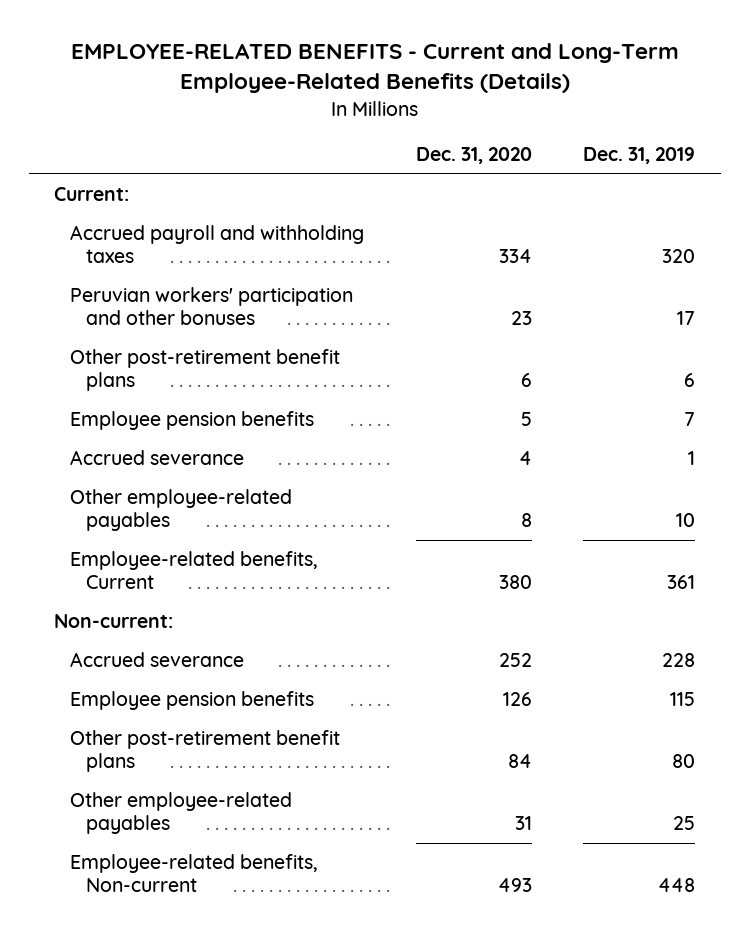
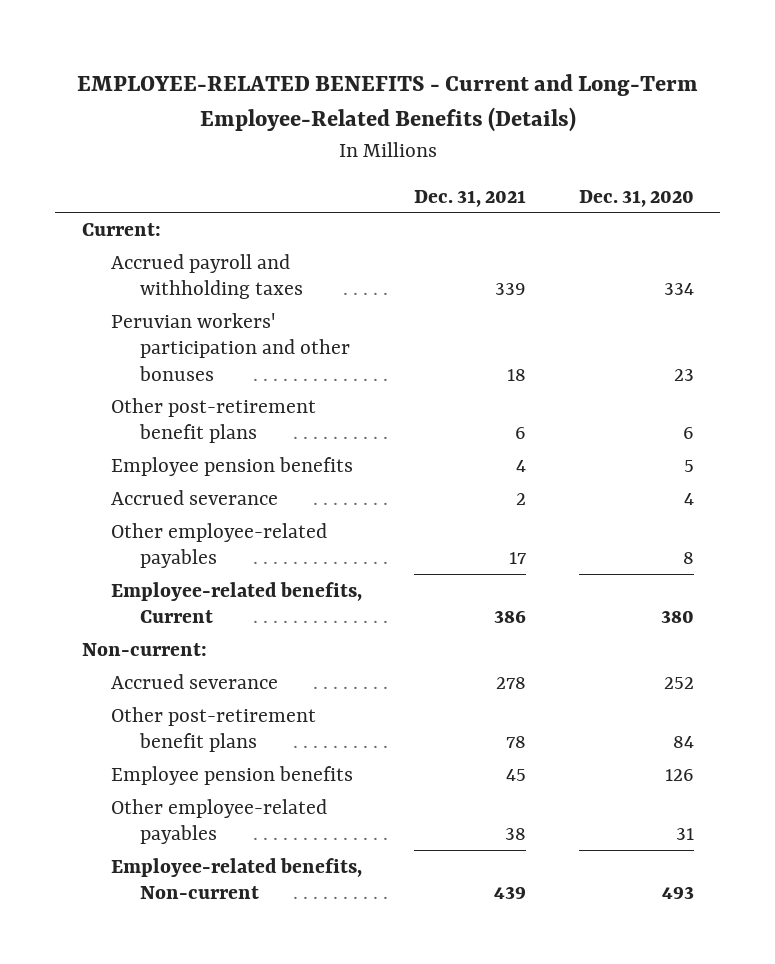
[582,147,695,165] Dec. 31, 2019 -> none
none -> [414,189,527,207] Dec. 31, 2021
[70,691,315,711] Employee pension benefits -> [110,765,353,785] Employee pension benefits

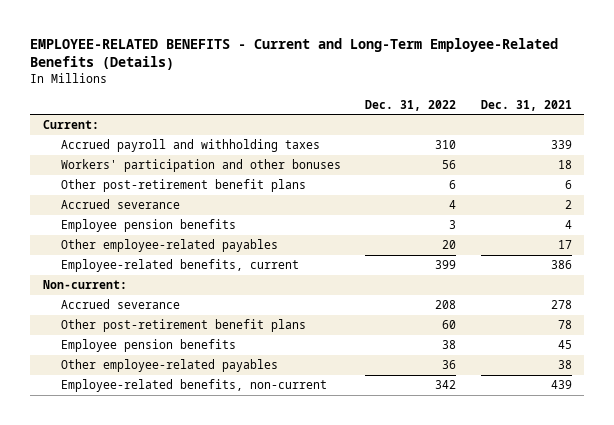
[578,189,694,207] Dec. 31, 2020 -> none
none -> [365,99,457,111] Dec. 31, 2022
[110,312,350,381] Peruvian workers' participation and other bonuses -> [61,159,342,173] Workers' participation and other bonuses
[110,456,353,476] Employee pension benefits -> [61,219,237,233] Employee pension benefits
[110,581,362,624] Employee-related benefits, Current -> [61,259,300,273] Employee-related benefits, current
[110,857,362,900] Employee-related benefits, Non-current -> [61,379,328,393] Employee-related benefits, non-current

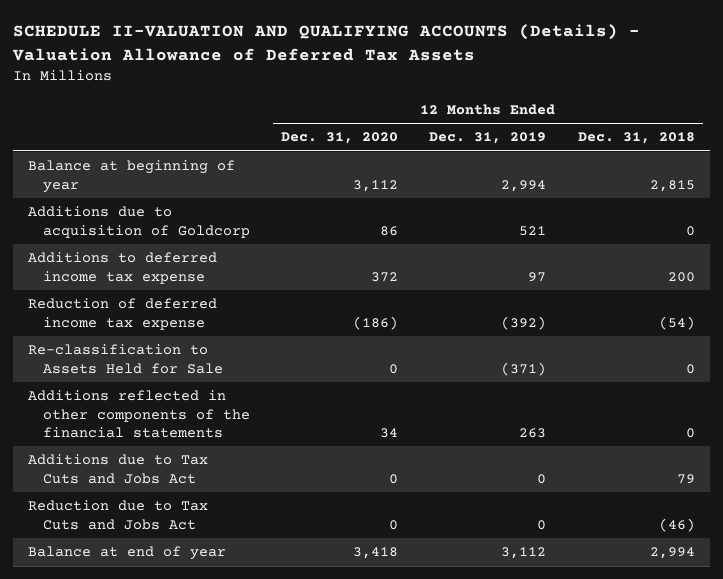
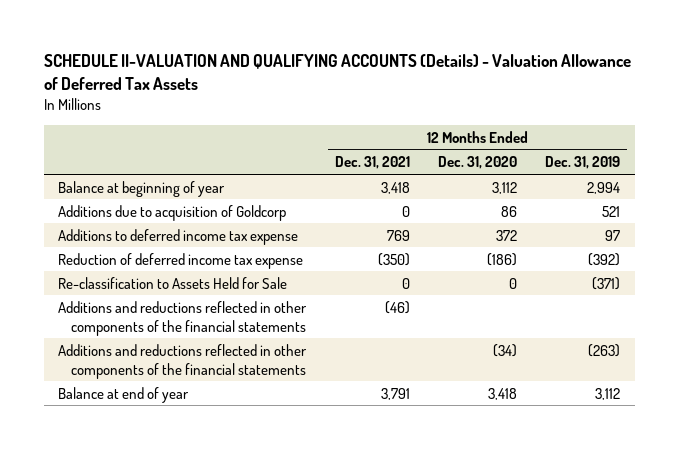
[577,132,695,145] Dec. 31, 2018 -> none
none -> [334,156,410,170] Dec. 31, 2021
[28,454,209,484] Additions due to Tax Cuts and Jobs Act -> none
[28,500,209,530] Reduction due to Tax Cuts and Jobs Act -> none
none -> [57,300,307,336] Additions and reductions reflected in other components of the financial statements
[28,390,250,439] Additions reflected in other components of the financial statements -> [57,343,307,379] Additions and reductions reflected in other components of the financial statements
[380,428,399,439] 34 -> [493,343,518,357] (34)
[519,428,547,439] 263 -> [588,343,621,357] (263)

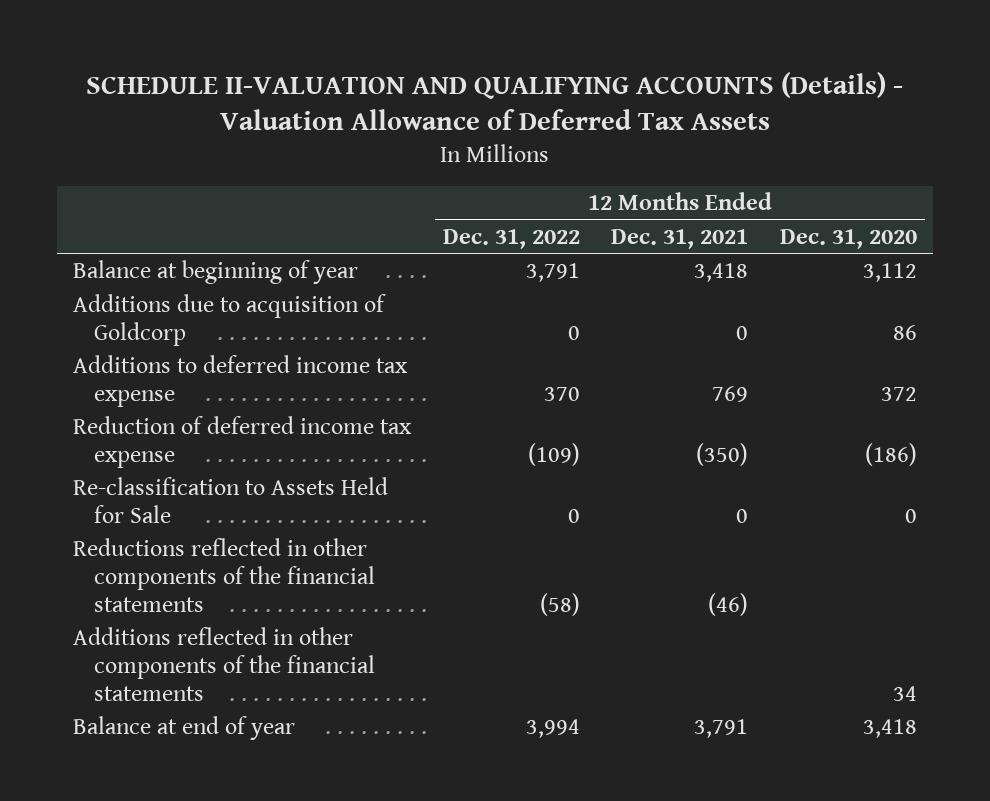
[545,156,621,170] Dec. 31, 2019 -> none
none -> [442,228,580,249] Dec. 31, 2022
[57,300,307,336] Additions and reductions reflected in other components of the financial statements -> [72,538,375,612] Reductions reflected in other components of the financial statements
[57,343,307,379] Additions and reductions reflected in other components of the financial statements -> [72,627,375,701] Additions reflected in other components of the financial statements
[493,343,518,357] (34) -> [893,685,918,701] 34

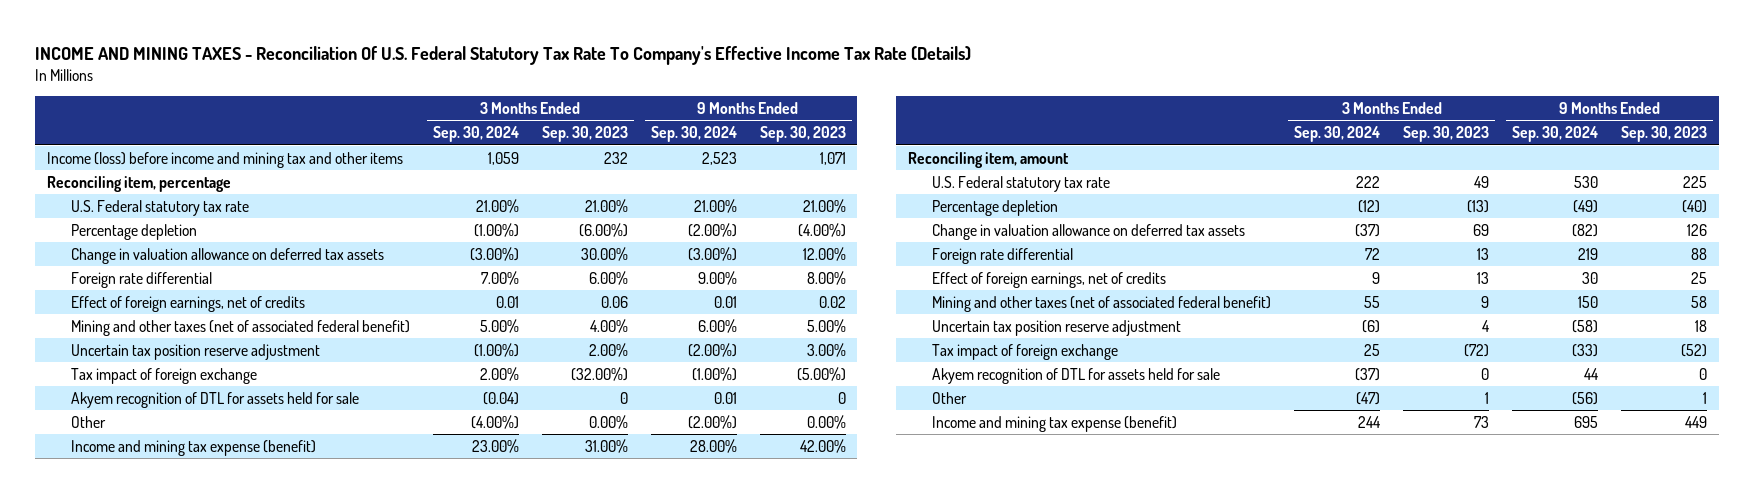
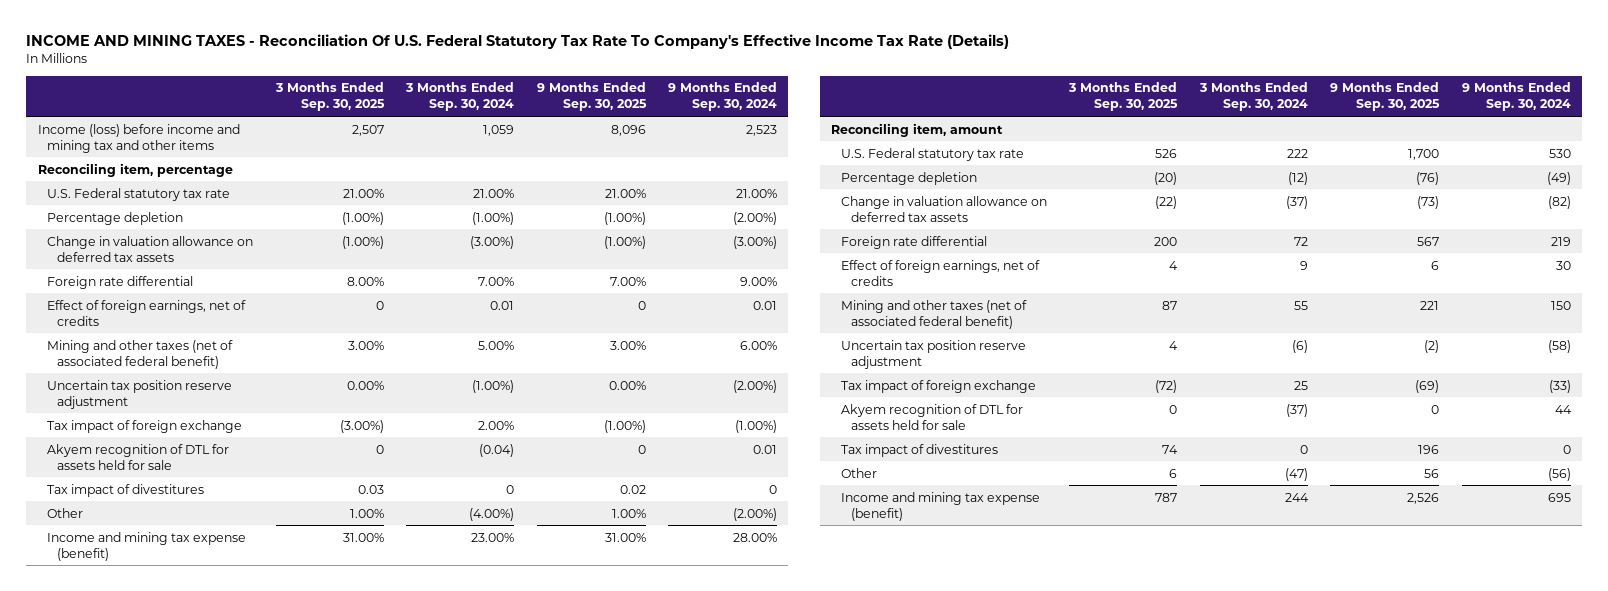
[541,126,628,143] Sep. 30, 2023 -> none
[759,126,846,143] Sep. 30, 2023 -> none
none -> [274,82,385,112] 3 Months Ended Sep. 30, 2025
none -> [536,82,647,112] 9 Months Ended Sep. 30, 2025
none -> [47,483,205,497] Tax impact of divestitures
none -> [840,443,998,457] Tax impact of divestitures

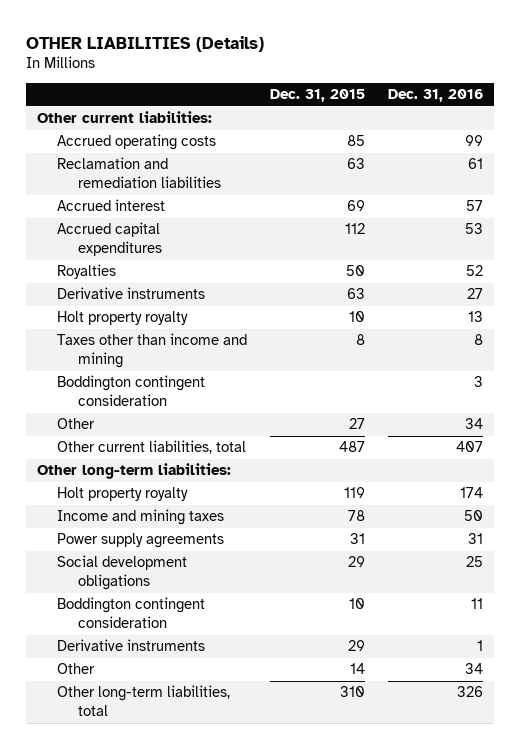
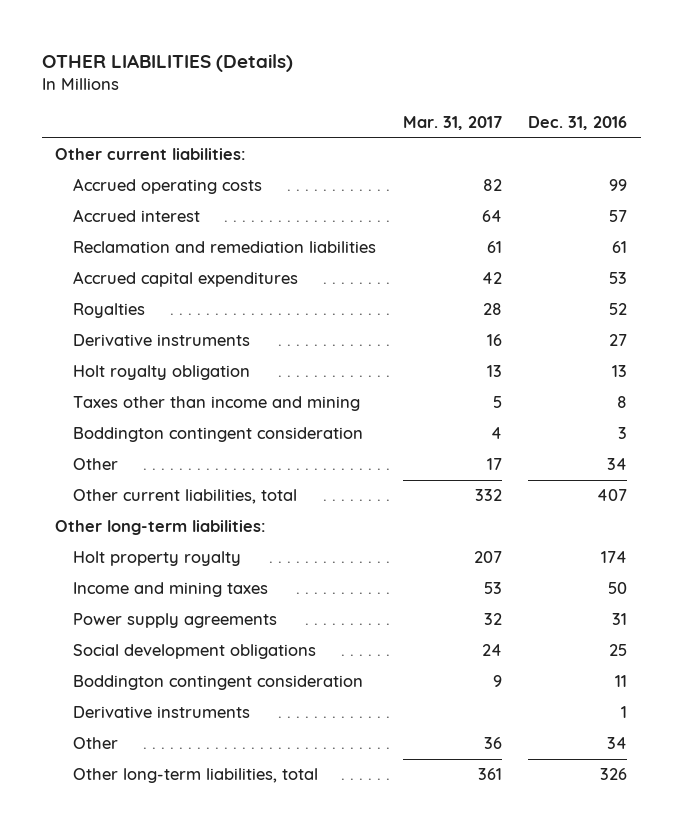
[270,89,366,103] Dec. 31, 2015 -> none
none -> [402,115,502,130] Mar. 31, 2017
[57,157,221,189] Reclamation and remediation liabilities -> [73,241,377,254] Reclamation and remediation liabilities
[57,311,189,326] Holt property royalty -> [73,365,251,381] Holt royalty obligation

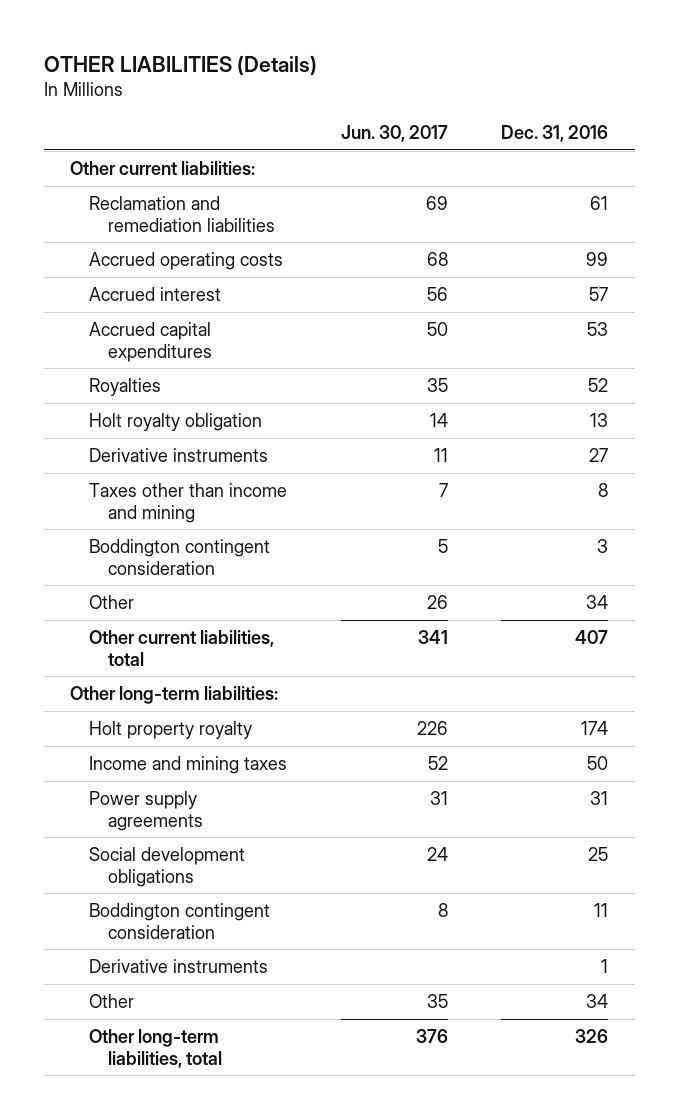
[402,115,502,130] Mar. 31, 2017 -> none
none -> [340,124,448,142] Jun. 30, 2017
[73,241,377,254] Reclamation and remediation liabilities -> [89,196,276,232] Reclamation and remediation liabilities
[73,334,251,347] Derivative instruments -> [89,448,269,463] Derivative instruments

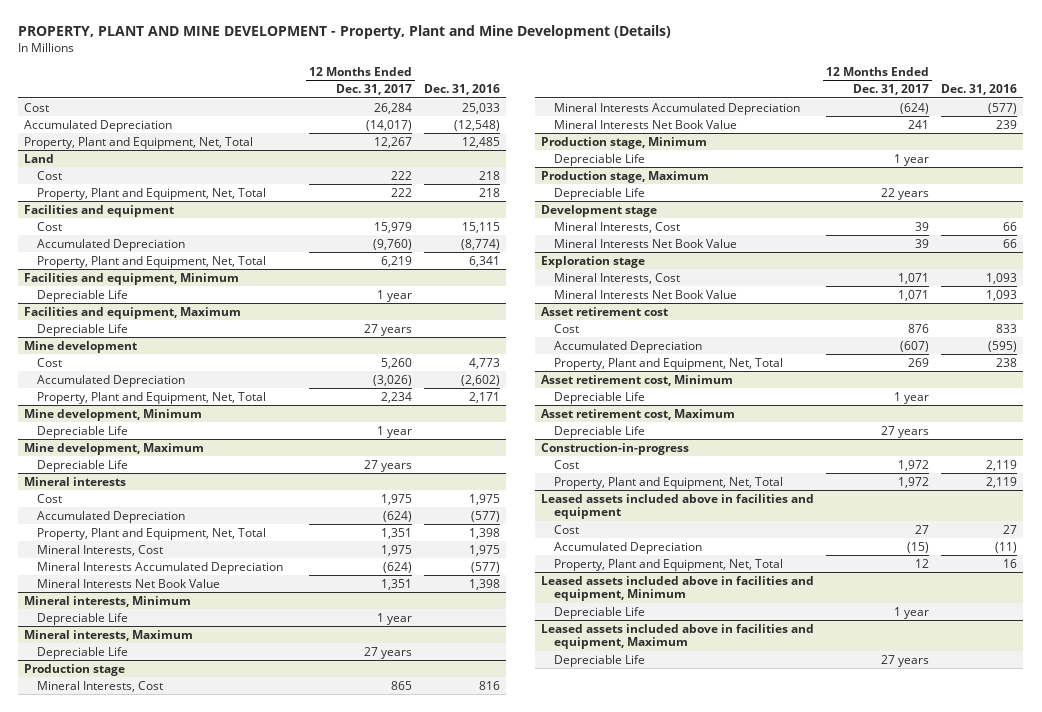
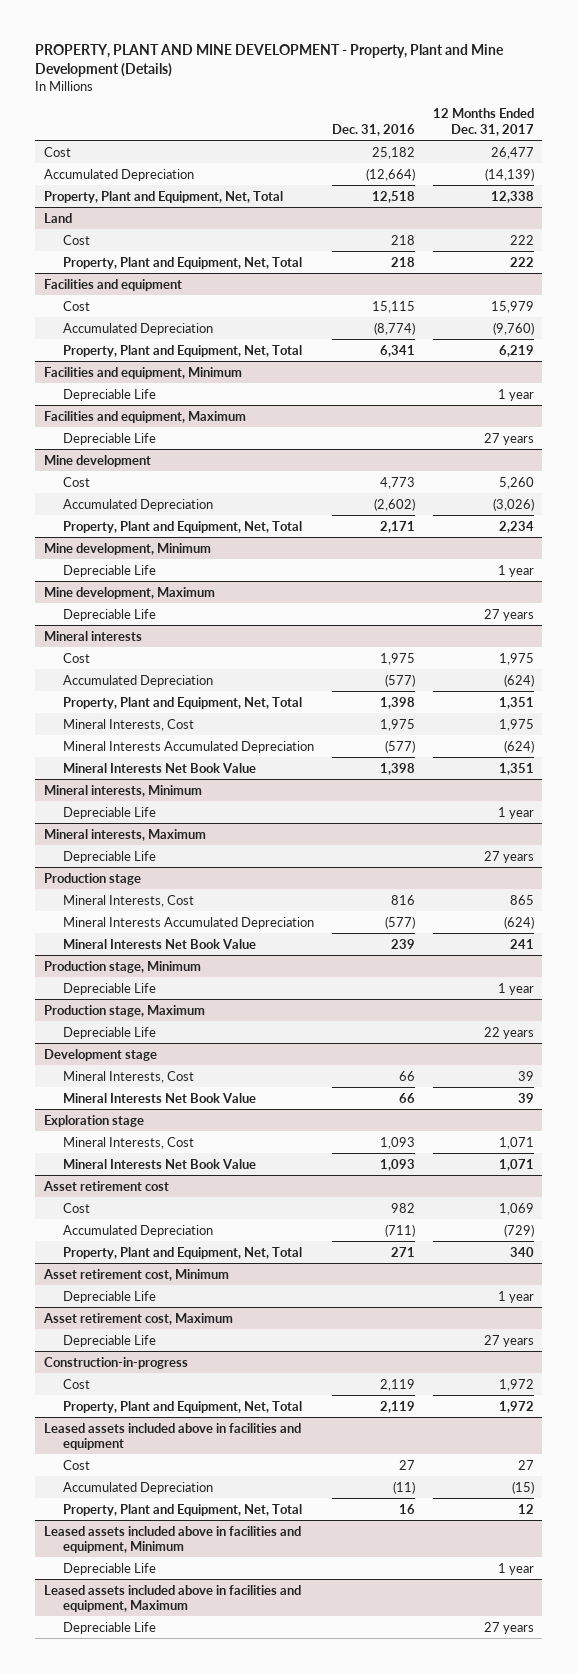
[374,102,413,114] 26,284 -> [490,146,534,159] 26,477
[462,102,501,114] 25,033 -> [371,146,415,159] 25,182
[366,119,413,131] (14,017) -> [484,167,534,181] (14,139)
[454,119,501,131] (12,548) -> [365,167,415,181] (12,664)
[374,136,413,148] 12,267 -> [490,190,534,203] 12,338
[462,136,501,148] 12,485 -> [371,190,415,203] 12,518
[908,323,930,333] 876 -> [498,1202,534,1215] 1,069
[996,323,1018,333] 833 -> [390,1202,415,1213] 982
[900,340,930,352] (607) -> [503,1223,534,1237] (729)
[988,340,1018,352] (595) -> [384,1223,415,1237] (711)
[908,357,930,367] 269 -> [509,1246,534,1257] 340
[996,357,1018,367] 238 -> [390,1246,415,1257] 271

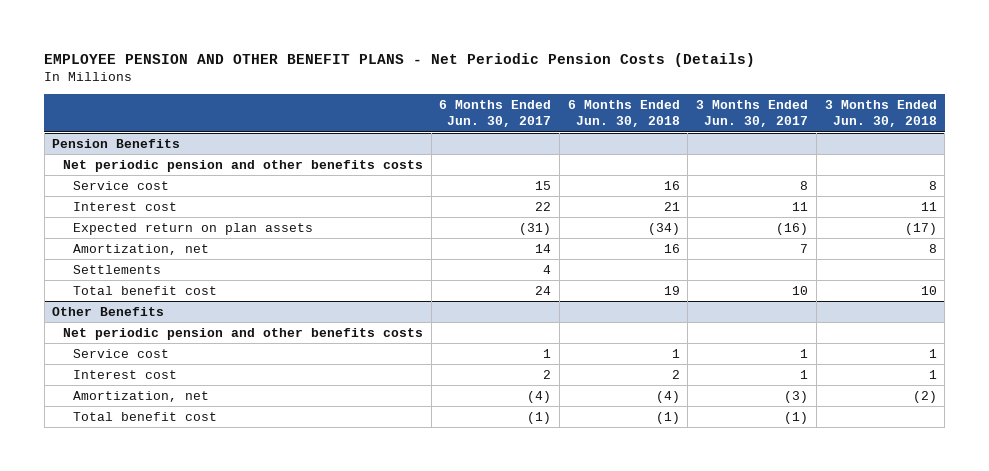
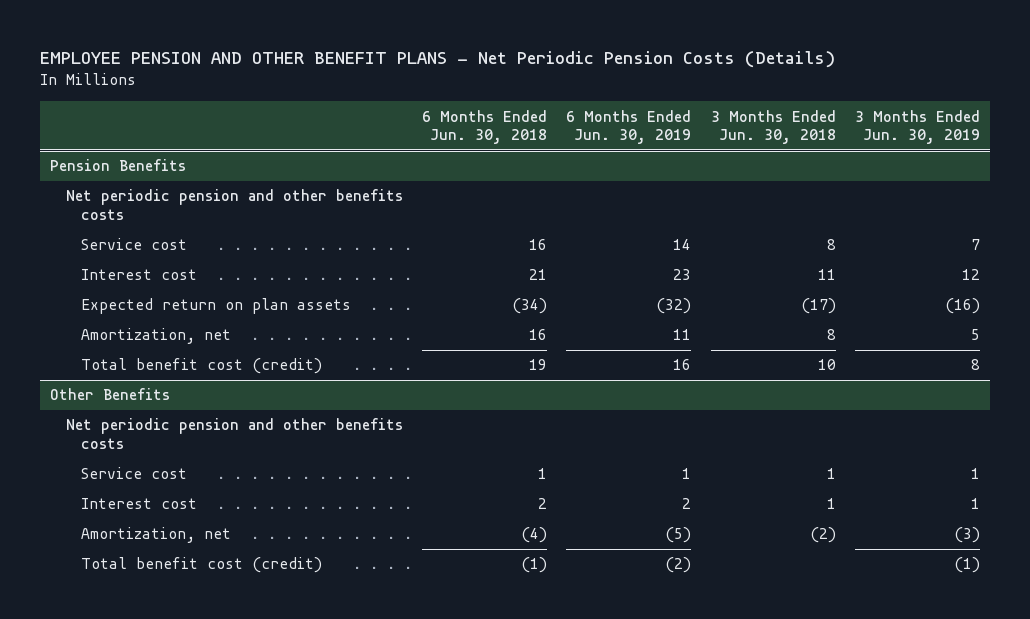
[439,99,552,128] 6 Months Ended Jun. 30, 2017 -> none
[696,99,809,128] 3 Months Ended Jun. 30, 2017 -> none
none -> [566,109,692,145] 6 Months Ended Jun. 30, 2019
none -> [855,109,981,145] 3 Months Ended Jun. 30, 2019
[73,264,162,274] Settlements -> none
[73,285,218,295] Total benefit cost -> [81,358,323,375] Total benefit cost (credit)
[73,411,218,421] Total benefit cost -> [81,557,323,574] Total benefit cost (credit)

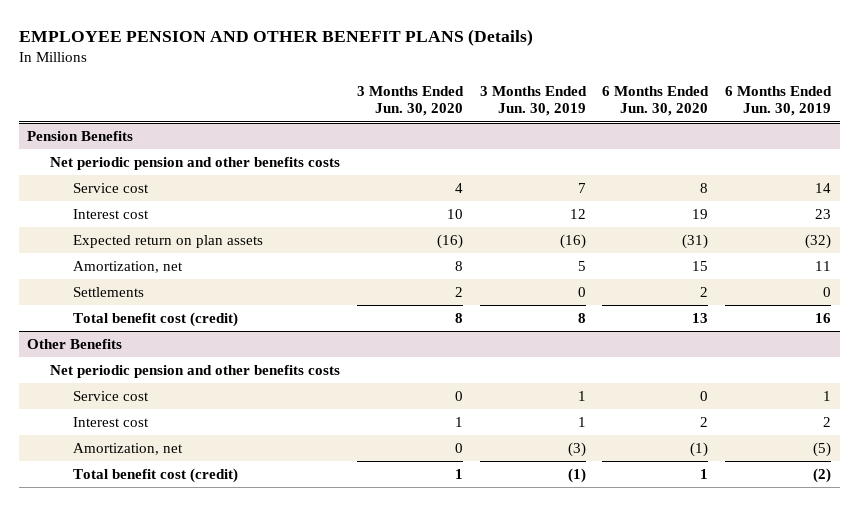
[40,51,836,69] EMPLOYEE PENSION AND OTHER BENEFIT PLANS - Net Periodic Pension Costs (Details) -> [18,29,533,47] EMPLOYEE PENSION AND OTHER BENEFIT PLANS (Details)
[421,109,547,145] 6 Months Ended Jun. 30, 2018 -> none
[710,109,836,145] 3 Months Ended Jun. 30, 2018 -> none
none -> [356,85,464,117] 3 Months Ended Jun. 30, 2020
none -> [602,85,710,117] 6 Months Ended Jun. 30, 2020
none -> [73,286,145,297] Settlements

